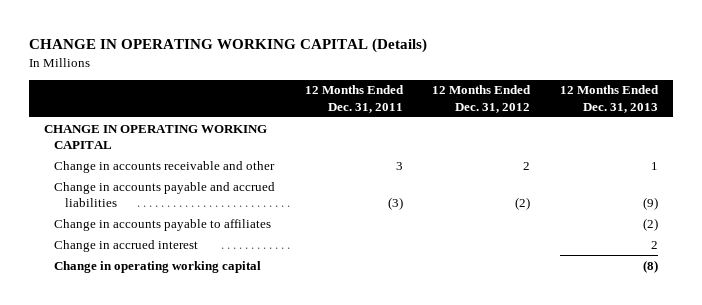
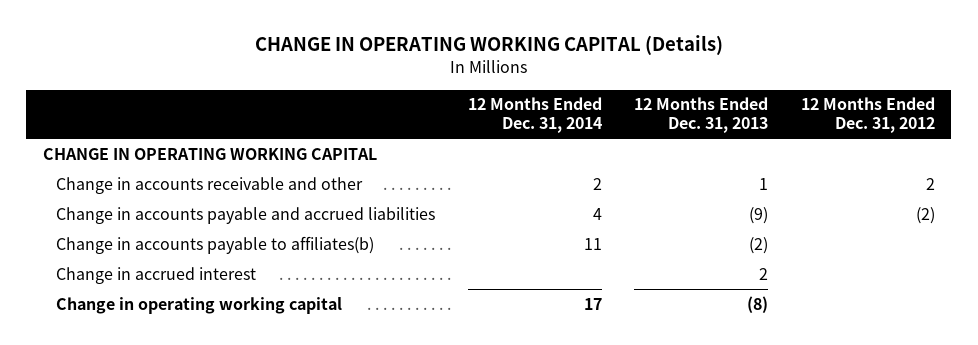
[304,85,404,113] 12 Months Ended Dec. 31, 2011 -> none
none -> [467,97,602,134] 12 Months Ended Dec. 31, 2014
[54,218,272,231] Change in accounts payable to affiliates -> [56,235,375,254] Change in accounts payable to affiliates(b)

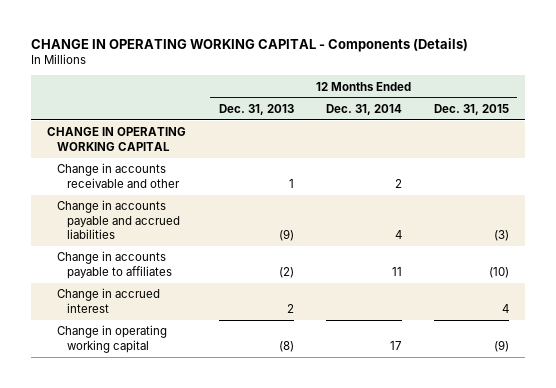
[254,35,723,56] CHANGE IN OPERATING WORKING CAPITAL (Details) -> [31,37,469,52] CHANGE IN OPERATING WORKING CAPITAL - Components (Details)
[800,97,935,134] 12 Months Ended Dec. 31, 2012 -> none
none -> [434,103,510,115] Dec. 31, 2015
[56,235,375,254] Change in accounts payable to affiliates(b) -> [57,251,173,279] Change in accounts payable to affiliates

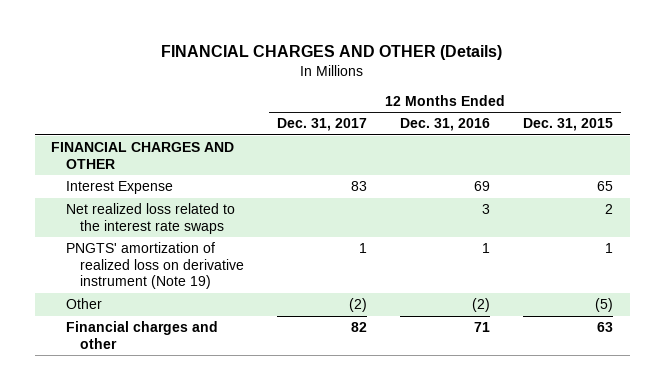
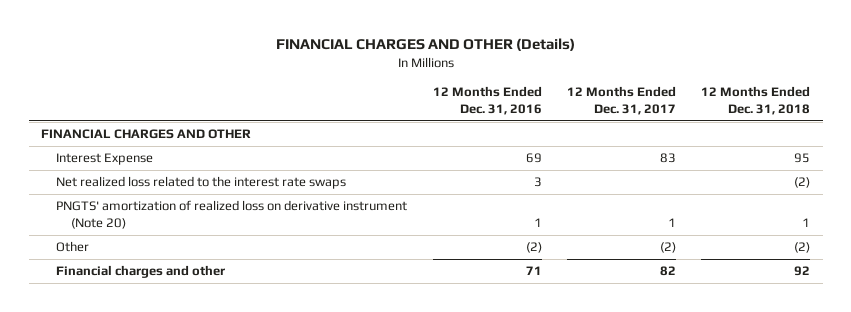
[523,118,614,132] Dec. 31, 2015 -> none
none -> [701,86,811,115] 12 Months Ended Dec. 31, 2018
[65,242,245,290] PNGTS' amortization of realized loss on derivative instrument (Note 19) -> [56,200,408,230] PNGTS' amortization of realized loss on derivative instrument (Note 20)

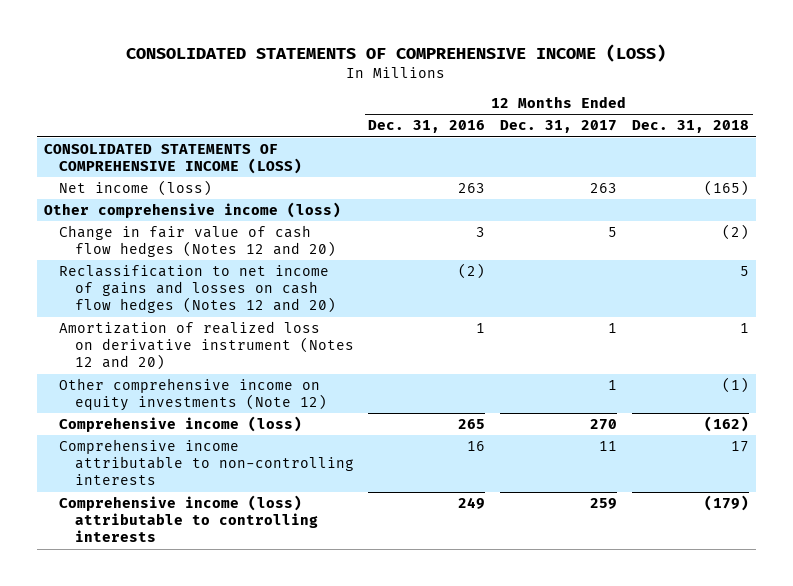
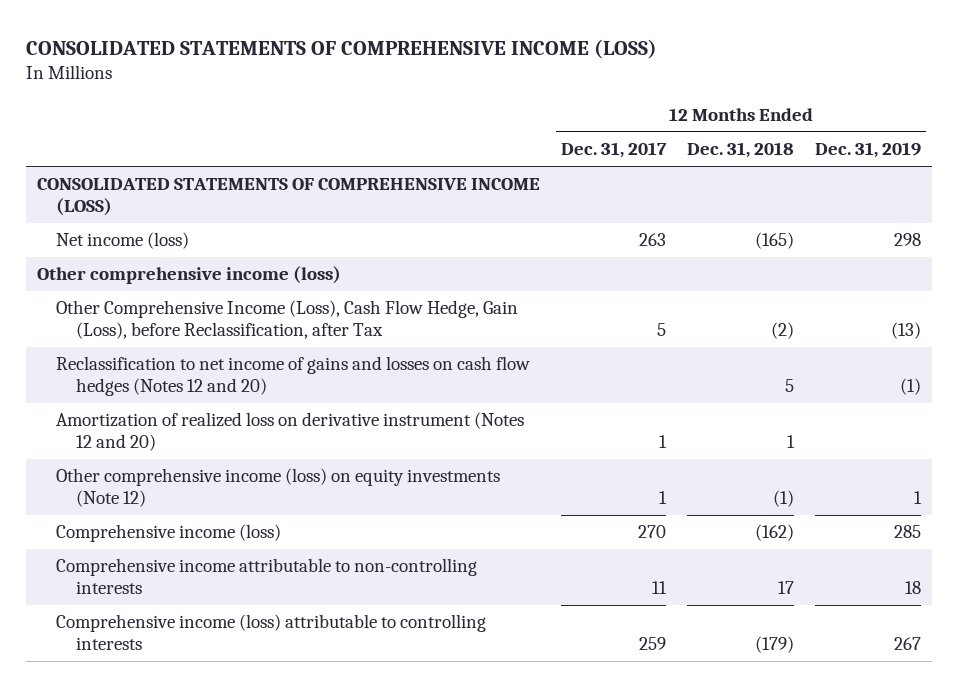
[368,120,486,134] Dec. 31, 2016 -> none
none -> [815,142,922,159] Dec. 31, 2019
[59,225,336,258] Change in fair value of cash flow hedges (Notes 12 and 20) -> none
none -> [56,300,519,340] Other Comprehensive Income (Loss), Cash Flow Hedge, Gain (Loss), before Reclassification, after Tax
[59,378,327,412] Other comprehensive income on equity investments (Note 12) -> [56,468,501,508] Other comprehensive income (loss) on equity investments (Note 12)

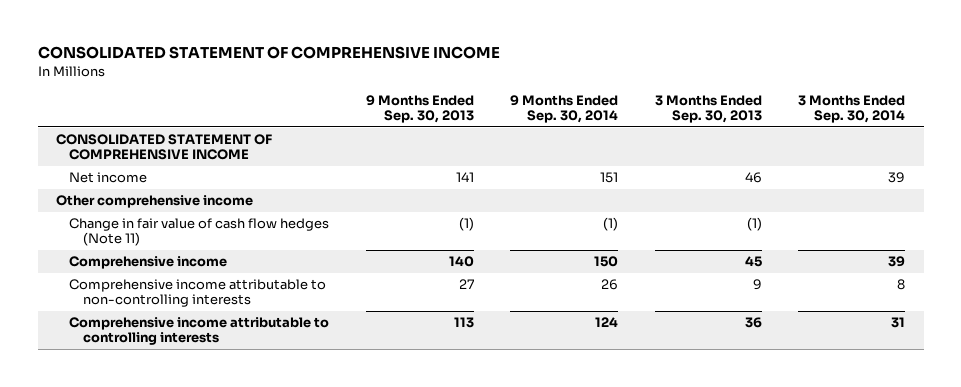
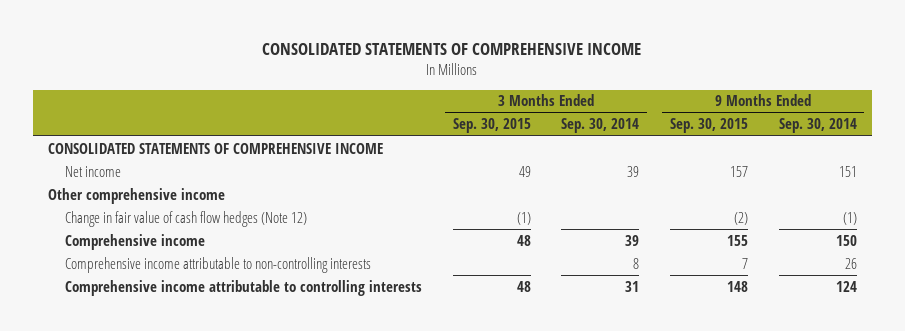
[37,45,500,59] CONSOLIDATED STATEMENT OF COMPREHENSIVE INCOME -> [262,43,642,56] CONSOLIDATED STATEMENTS OF COMPREHENSIVE INCOME
[365,94,474,124] 9 Months Ended Sep. 30, 2013 -> none
[654,94,762,124] 3 Months Ended Sep. 30, 2013 -> none
none -> [452,118,531,134] Sep. 30, 2015
none -> [669,118,748,134] Sep. 30, 2015
[55,134,272,161] CONSOLIDATED STATEMENT OF COMPREHENSIVE INCOME -> [47,142,383,154] CONSOLIDATED STATEMENTS OF COMPREHENSIVE INCOME
[69,218,330,247] Change in fair value of cash flow hedges (Note 11) -> [65,210,308,227] Change in fair value of cash flow hedges (Note 12)

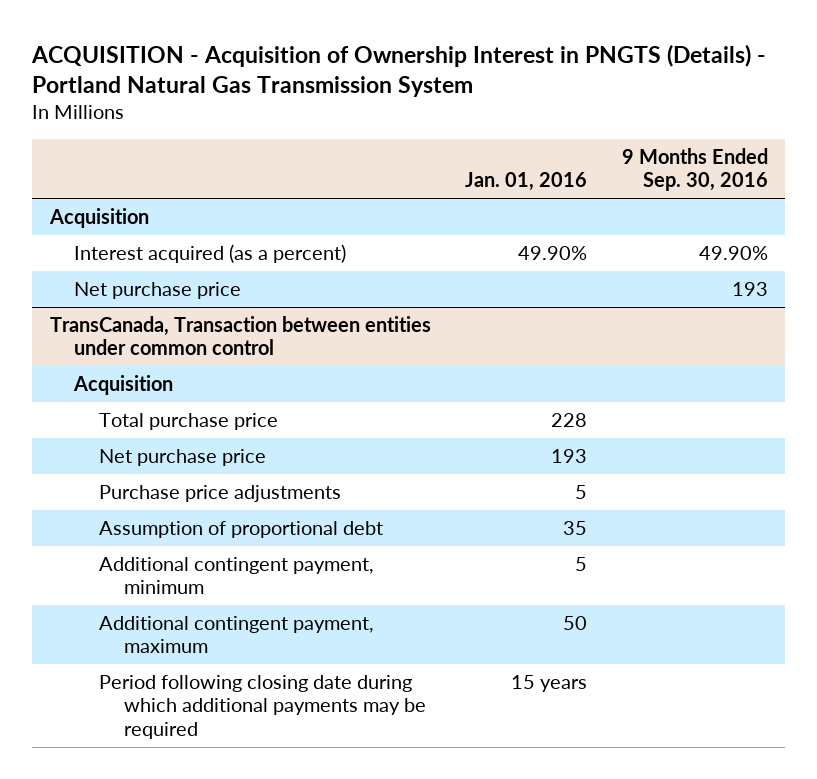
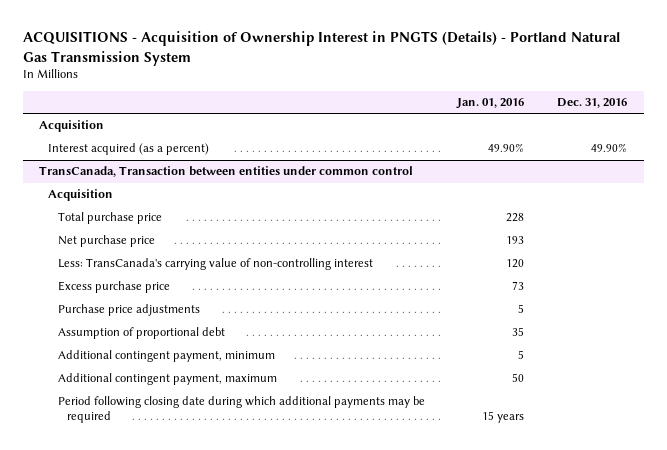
[31,43,767,97] ACQUISITION - Acquisition of Ownership Interest in PNGTS (Details) - Portland Natural Gas Transmission System -> [22,31,620,66] ACQUISITIONS - Acquisition of Ownership Interest in PNGTS (Details) - Portland Natural Gas Transmission System
[621,147,768,192] 9 Months Ended Sep. 30, 2016 -> none
none -> [557,98,628,109] Dec. 31, 2016
[74,281,242,299] Net purchase price -> none
none -> [57,258,373,271] Less: TransCanada's carrying value of non-controlling interest
none -> [57,281,170,294] Excess purchase price

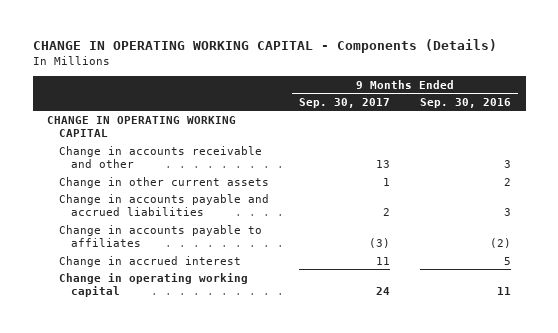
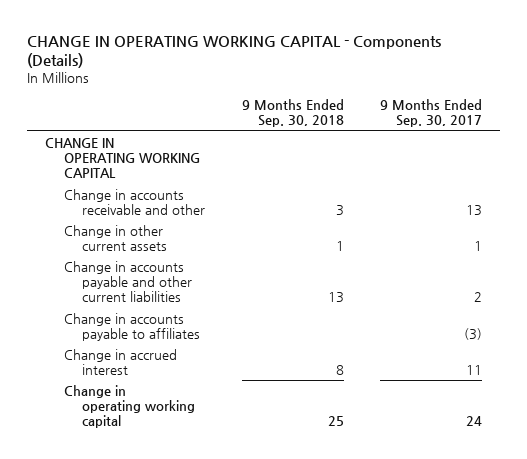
[419,97,511,108] Sep. 30, 2016 -> none
none -> [241,99,344,128] 9 Months Ended Sep. 30, 2018
[59,193,270,217] Change in accounts payable and accrued liabilities -> [63,260,193,303] Change in accounts payable and other current liabilities

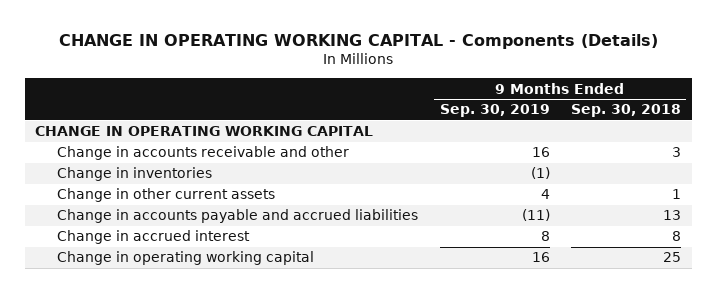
[380,99,483,128] 9 Months Ended Sep. 30, 2017 -> none
none -> [439,104,550,118] Sep. 30, 2019
none -> [57,167,213,182] Change in inventories
[63,312,201,342] Change in accounts payable to affiliates -> none
[63,260,193,303] Change in accounts payable and other current liabilities -> [57,209,419,224] Change in accounts payable and accrued liabilities

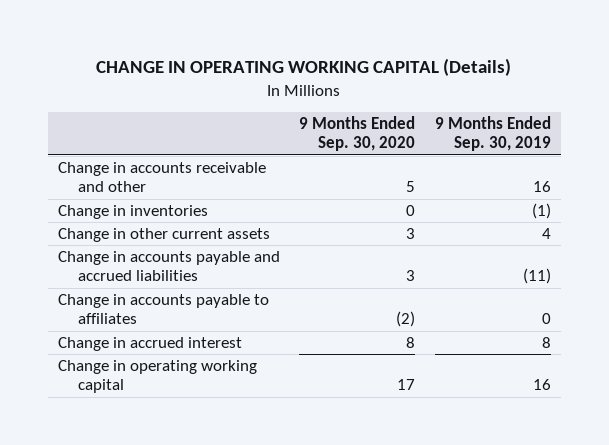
[59,33,659,49] CHANGE IN OPERATING WORKING CAPITAL - Components (Details) -> [96,58,512,77] CHANGE IN OPERATING WORKING CAPITAL (Details)
[570,104,681,118] Sep. 30, 2018 -> none
none -> [299,116,416,152] 9 Months Ended Sep. 30, 2020
[35,126,374,137] CHANGE IN OPERATING WORKING CAPITAL -> none
none -> [57,294,269,325] Change in accounts payable to affiliates

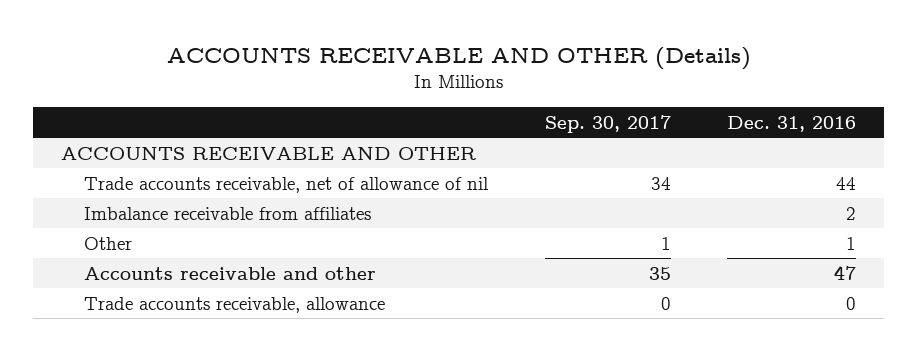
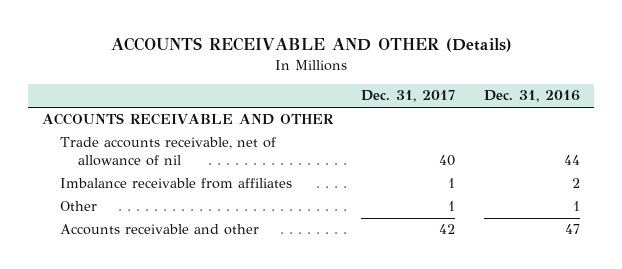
[544,114,671,133] Sep. 30, 2017 -> none
none -> [361,90,456,103] Dec. 31, 2017
[84,296,386,313] Trade accounts receivable, allowance -> none

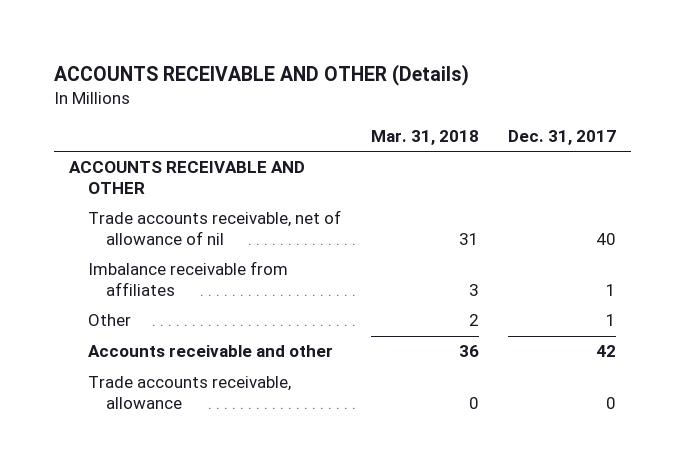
[483,90,580,103] Dec. 31, 2016 -> none
none -> [370,129,479,145] Mar. 31, 2018
none -> [87,376,291,409] Trade accounts receivable, allowance

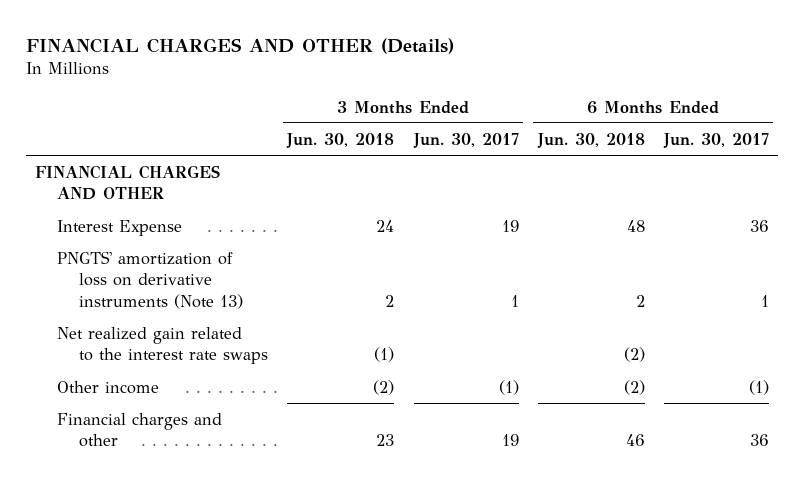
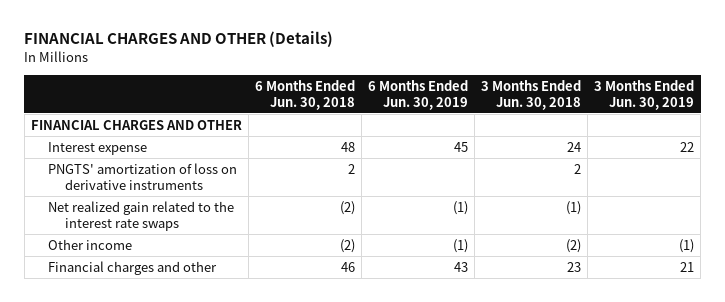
[412,132,519,148] Jun. 30, 2017 -> none
[662,132,769,148] Jun. 30, 2017 -> none
none -> [367,79,468,110] 6 Months Ended Jun. 30, 2019
none -> [594,79,695,110] 3 Months Ended Jun. 30, 2019
[57,219,183,236] Interest Expense -> [48,141,148,155] Interest expense
[57,250,244,309] PNGTS' amortization of loss on derivative instruments (Note 13) -> [48,162,238,190] PNGTS' amortization of loss on derivative instruments

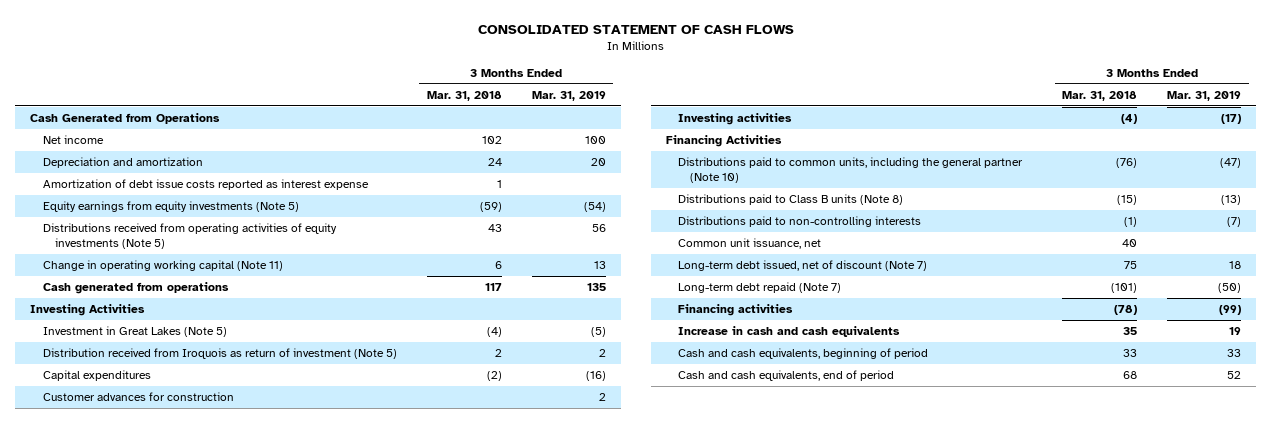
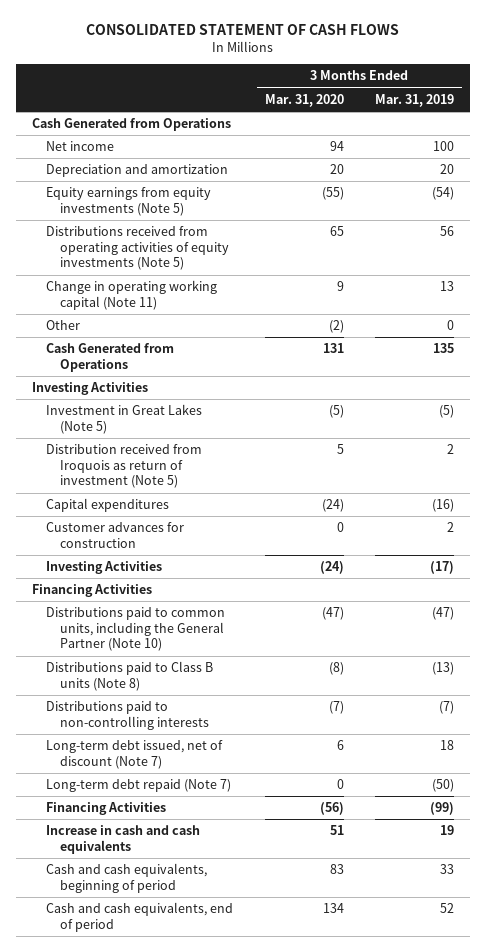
[426,90,502,101] Mar. 31, 2018 -> none
none -> [264,93,344,107] Mar. 31, 2020
[42,178,369,190] Amortization of debt issue costs reported as interest expense -> none
none -> [46,320,81,331] Other
[42,281,229,294] Cash generated from operations -> [46,343,175,372] Cash Generated from Operations
[677,112,792,125] Investing activities -> [46,561,163,575] Investing Activities
[677,156,1023,184] Distributions paid to common units, including the general partner (Note 10) -> [46,607,226,652] Distributions paid to common units, including the General Partner (Note 10)
[677,237,821,249] Common unit issuance, net -> none
[677,303,793,316] Financing activities -> [46,802,167,816] Financing Activities

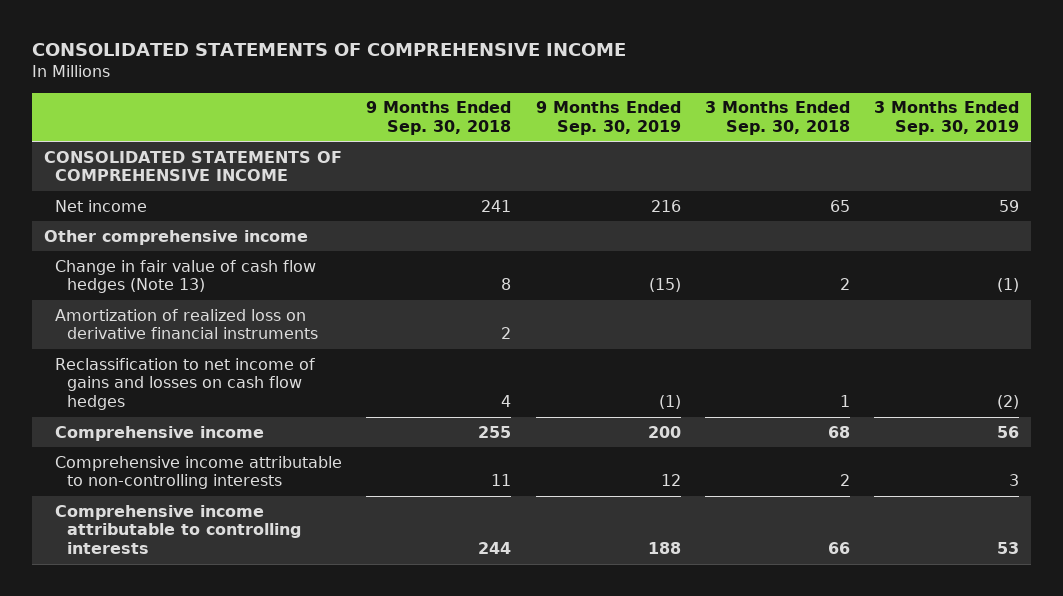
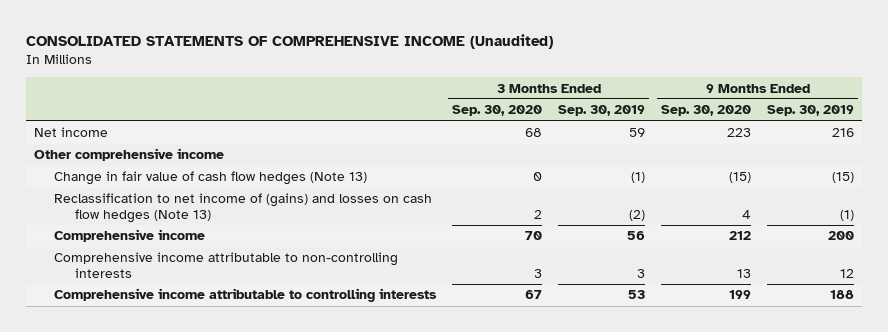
[32,43,627,57] CONSOLIDATED STATEMENTS OF COMPREHENSIVE INCOME -> [25,34,553,50] CONSOLIDATED STATEMENTS OF COMPREHENSIVE INCOME (Unaudited)
[366,101,512,135] 9 Months Ended Sep. 30, 2018 -> none
[704,101,850,135] 3 Months Ended Sep. 30, 2018 -> none
none -> [452,105,543,117] Sep. 30, 2020
none -> [661,105,752,117] Sep. 30, 2020
[44,150,343,182] CONSOLIDATED STATEMENTS OF COMPREHENSIVE INCOME -> none
[55,308,318,340] Amortization of realized loss on derivative financial instruments -> none
[55,357,316,411] Reclassification to net income of gains and losses on cash flow hedges -> [54,193,433,223] Reclassification to net income of (gains) and losses on cash flow hedges (Note 13)

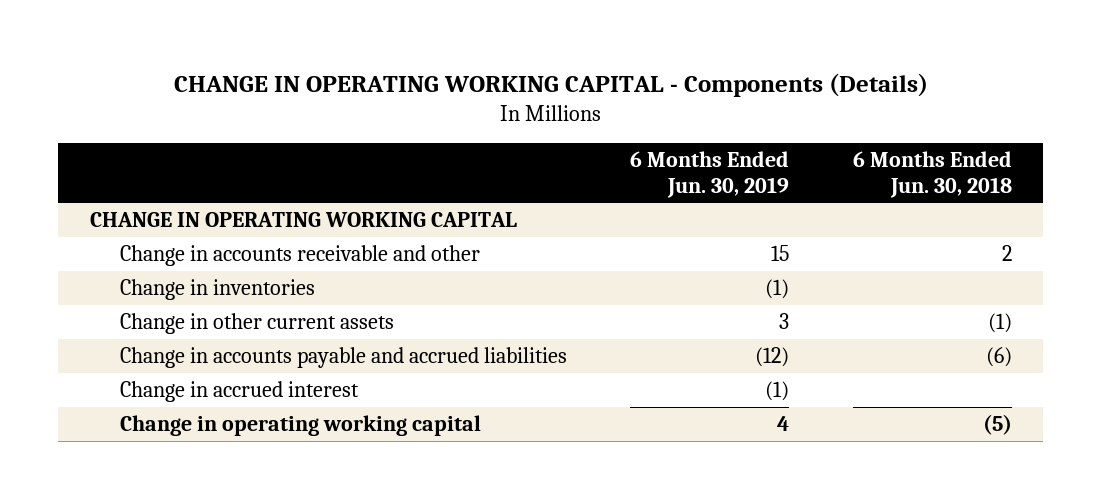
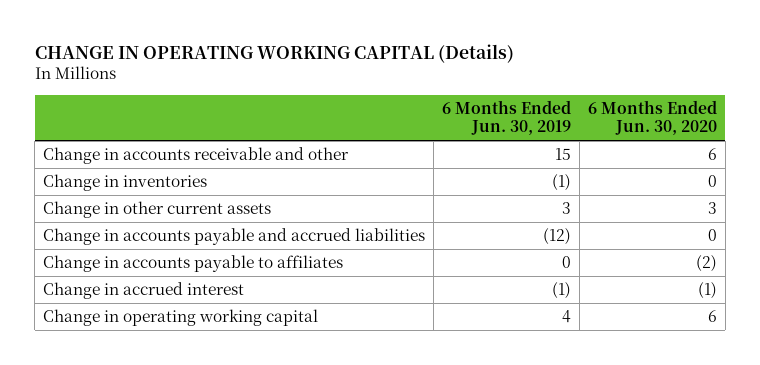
[173,72,928,97] CHANGE IN OPERATING WORKING CAPITAL - Components (Details) -> [34,43,514,63] CHANGE IN OPERATING WORKING CAPITAL (Details)
[852,151,1012,198] 6 Months Ended Jun. 30, 2018 -> none
none -> [587,100,717,136] 6 Months Ended Jun. 30, 2020
[89,212,517,228] CHANGE IN OPERATING WORKING CAPITAL -> none
none -> [43,255,344,273] Change in accounts payable to affiliates

